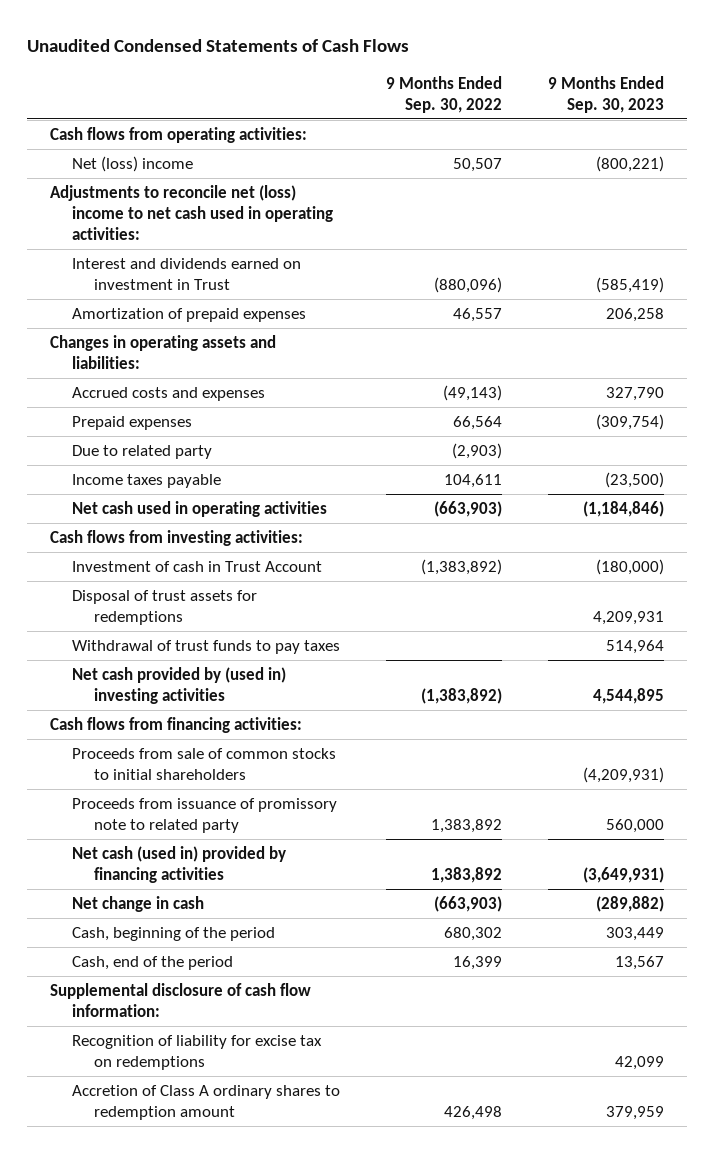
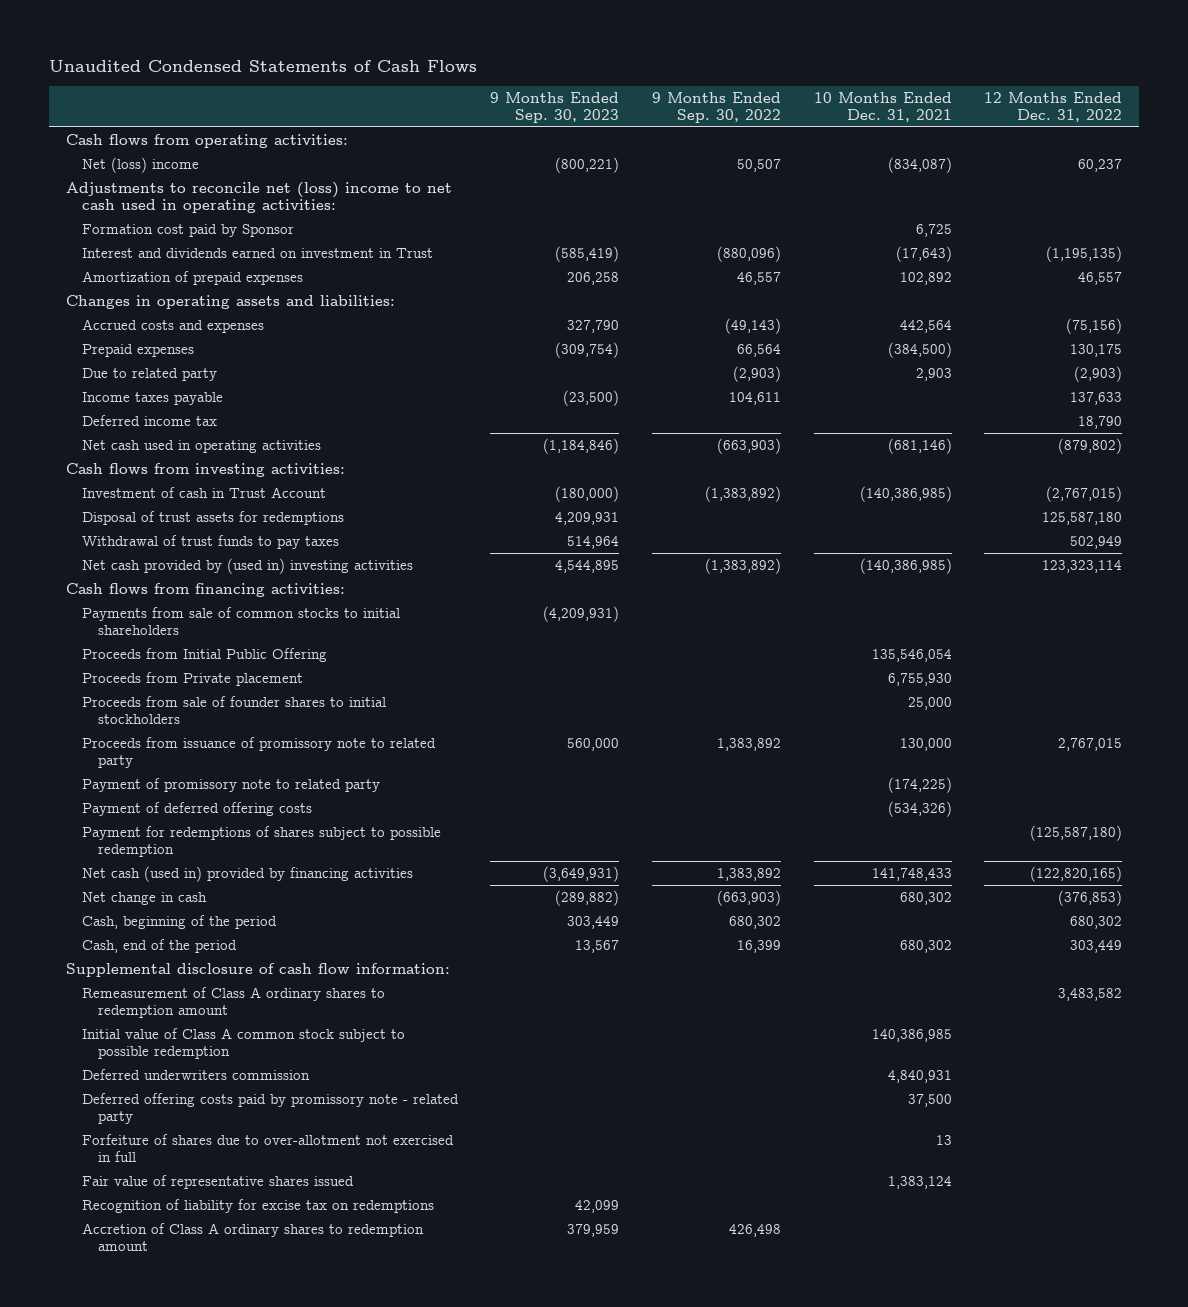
none -> [813,91,952,122] 10 Months Ended Dec. 31, 2021
none -> [984,91,1123,122] 12 Months Ended Dec. 31, 2022
none -> [81,223,294,237] Formation cost paid by Sponsor
none -> [81,414,217,426] Deferred income tax
[71,747,336,780] Proceeds from sale of common stocks to initial shareholders -> [81,606,400,635] Payments from sale of common stocks to initial shareholders
none -> [81,647,327,662] Proceeds from Initial Public Offering
none -> [81,671,303,686] Proceeds from Private placement
none -> [81,695,386,724] Proceeds from sale of founder shares to initial stockholders
none -> [81,777,380,792] Payment of promissory note to related party
none -> [81,801,312,816] Payment of deferred offering costs
none -> [81,825,441,857] Payment for redemptions of shares subject to possible redemption
none -> [81,986,385,1018] Remeasurement of Class A ordinary shares to redemption amount
none -> [81,1027,405,1059] Initial value of Class A common stock subject to possible redemption
none -> [81,1068,310,1080] Deferred underwriters commission
none -> [81,1092,459,1124] Deferred offering costs paid by promissory note - related party
none -> [81,1133,454,1162] Forfeiture of shares due to over-allotment not exercised in full
none -> [81,1174,354,1189] Fair value of representative shares issued

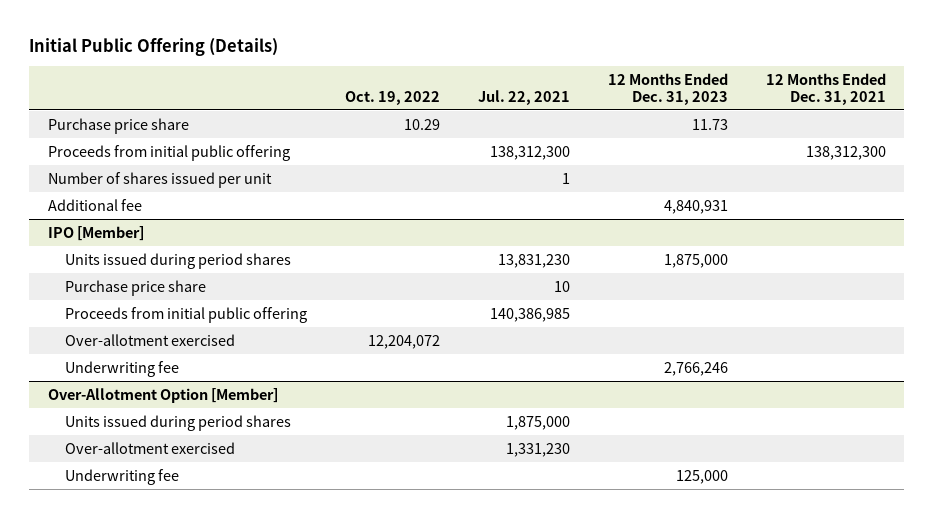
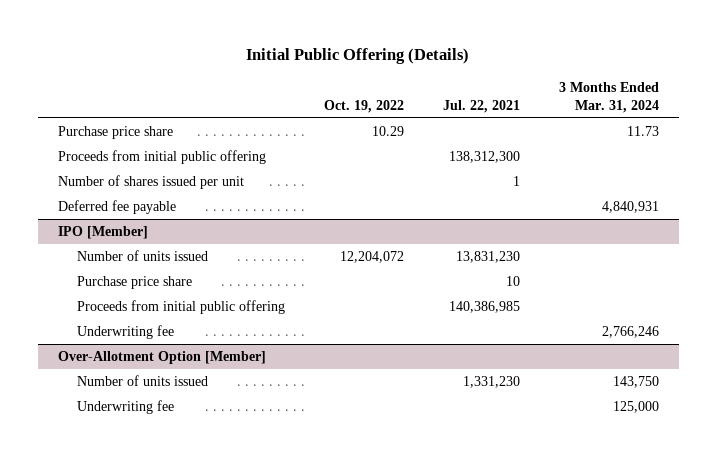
[607,72,728,105] 12 Months Ended Dec. 31, 2023 -> none
[765,72,886,105] 12 Months Ended Dec. 31, 2021 -> none
none -> [559,81,660,113] 3 Months Ended Mar. 31, 2024
[48,198,143,211] Additional fee -> none
none -> [57,200,176,215] Deferred fee payable
[65,252,292,269] Units issued during period shares -> none
none -> [77,250,209,262] Number of units issued
[65,333,236,346] Over-allotment exercised -> none
[65,414,292,431] Units issued during period shares -> none
[65,441,236,454] Over-allotment exercised -> [77,375,209,387] Number of units issued

